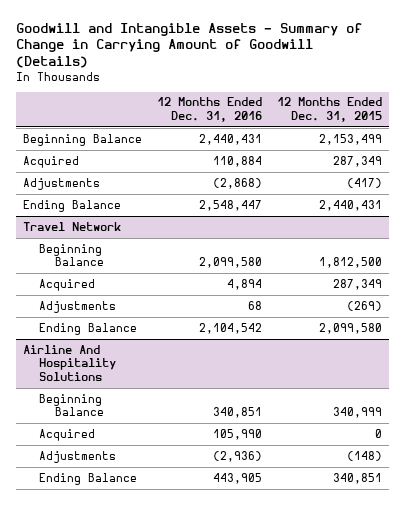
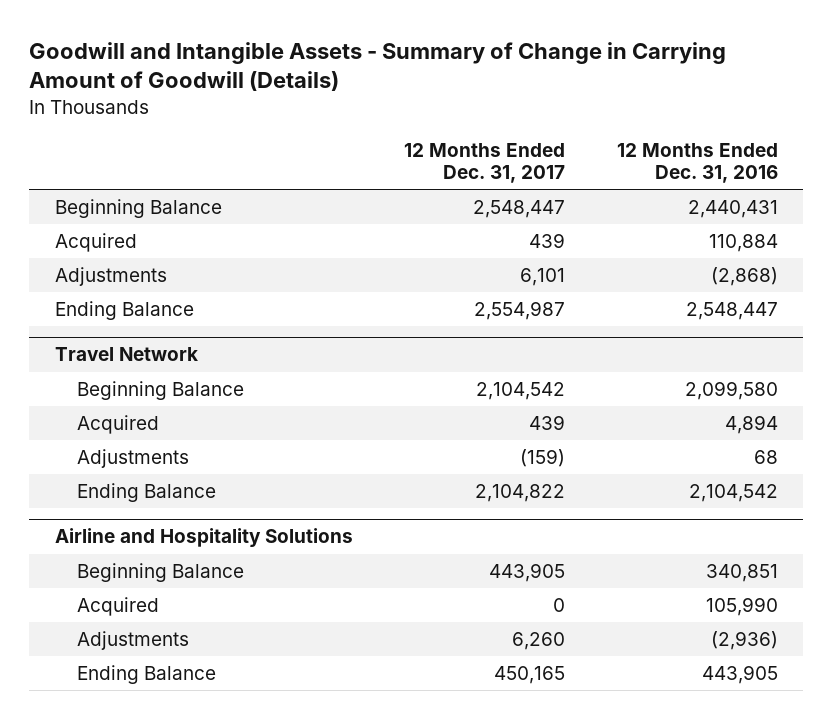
[276,97,382,122] 12 Months Ended Dec. 31, 2015 -> none
none -> [404,142,566,184] 12 Months Ended Dec. 31, 2017
[23,344,117,381] Airline And Hospitality Solutions -> [54,528,353,548] Airline and Hospitality Solutions

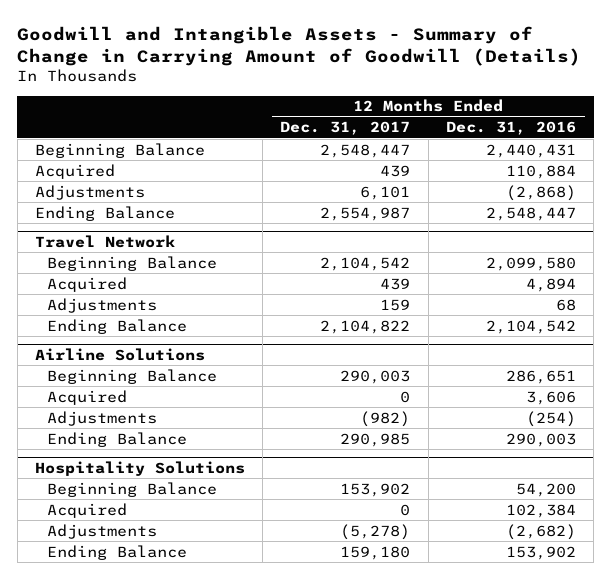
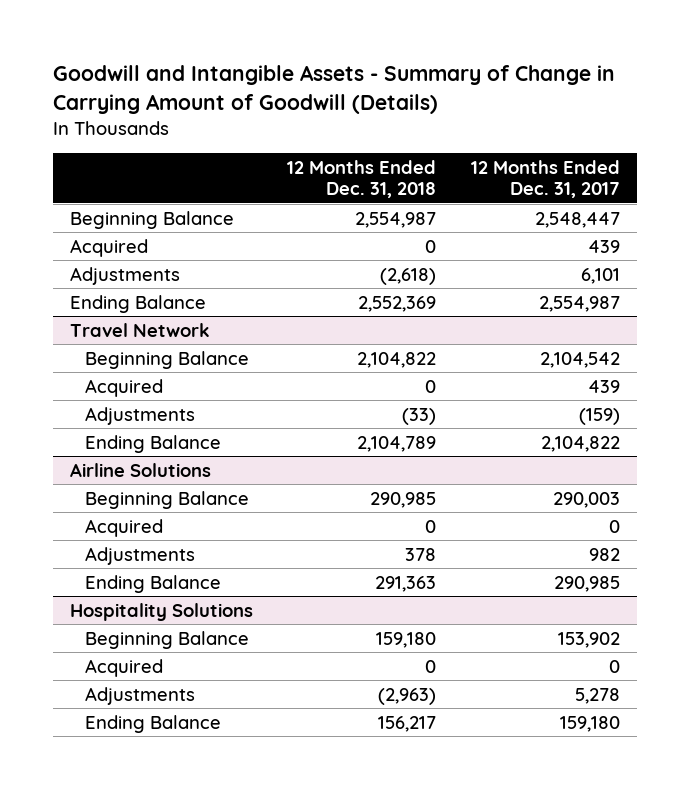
[445,121,576,136] Dec. 31, 2016 -> none
none -> [287,159,437,199] 12 Months Ended Dec. 31, 2018
[380,298,411,311] 159 -> [578,407,620,425] (159)
[360,410,411,427] (982) -> [588,547,620,561] 982
[340,523,411,540] (5,278) -> [574,687,620,704] 5,278

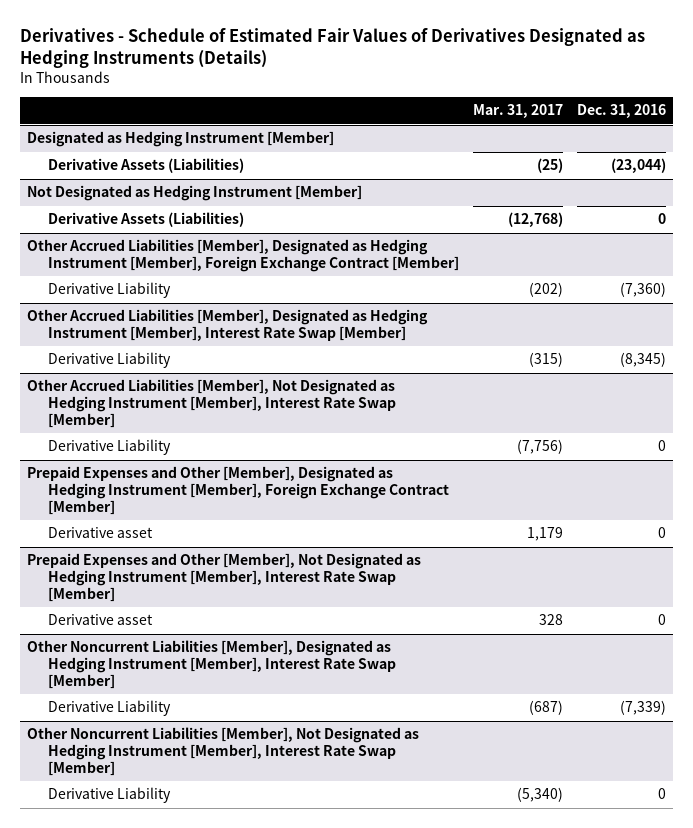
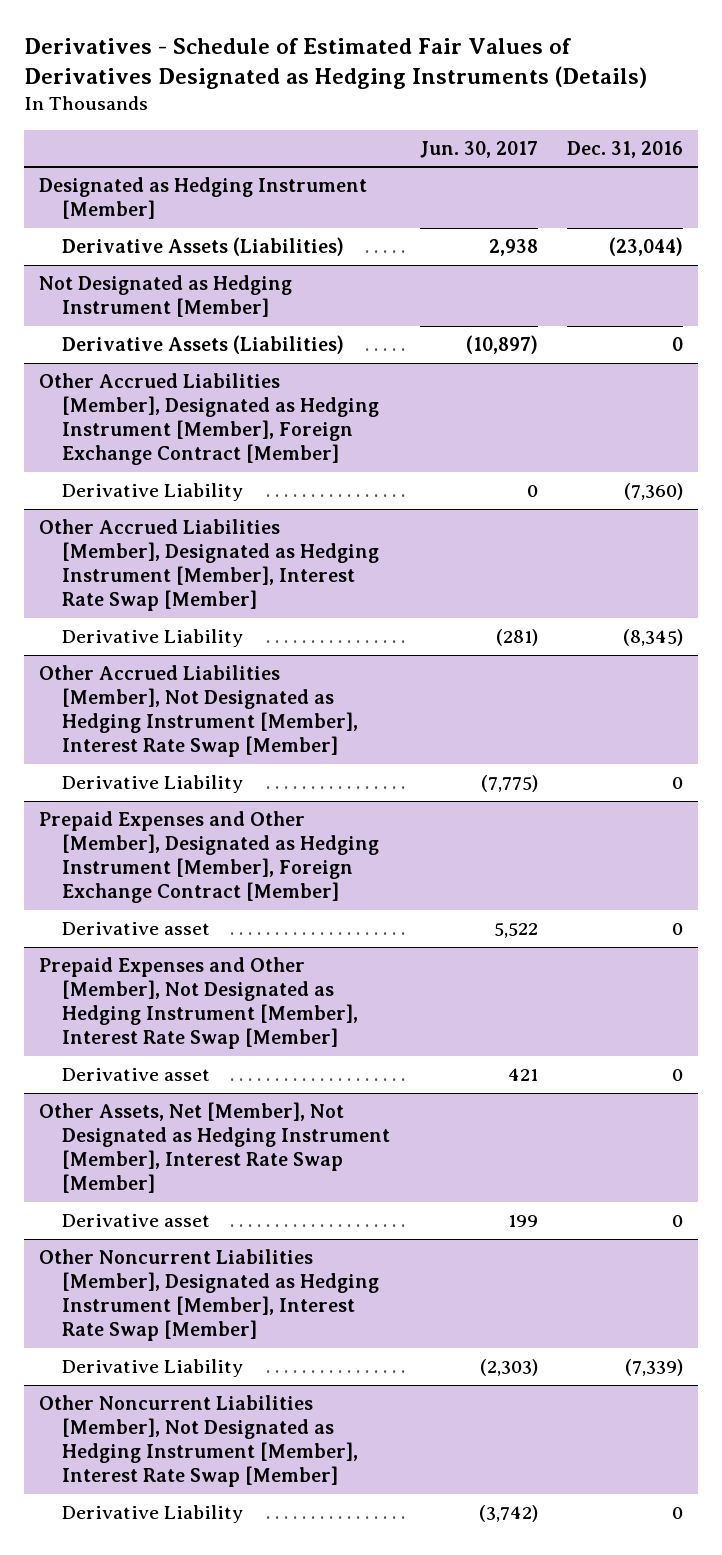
[472,104,563,119] Mar. 31, 2017 -> none
none -> [419,140,538,158] Jun. 30, 2017
none -> [39,1102,390,1194] Other Assets, Net [Member], Not Designated as Hedging Instrument [Member], Interest Rate Swap [Member]
none -> [61,1214,210,1228] Derivative asset

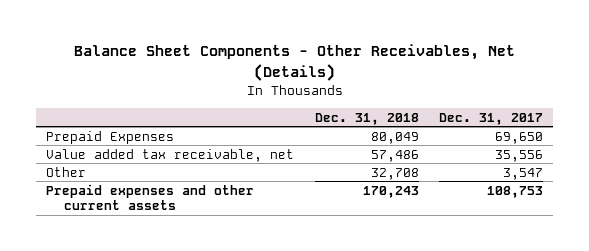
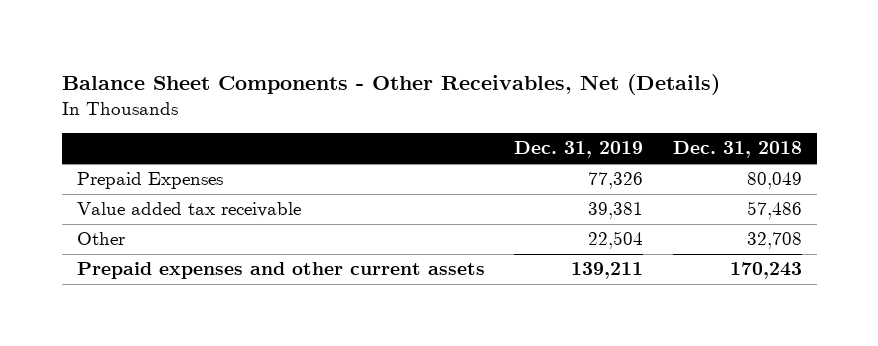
[439,112,544,125] Dec. 31, 2017 -> none
none -> [514,141,644,159] Dec. 31, 2019
[46,148,295,162] Value added tax receivable, net -> [76,202,301,218] Value added tax receivable

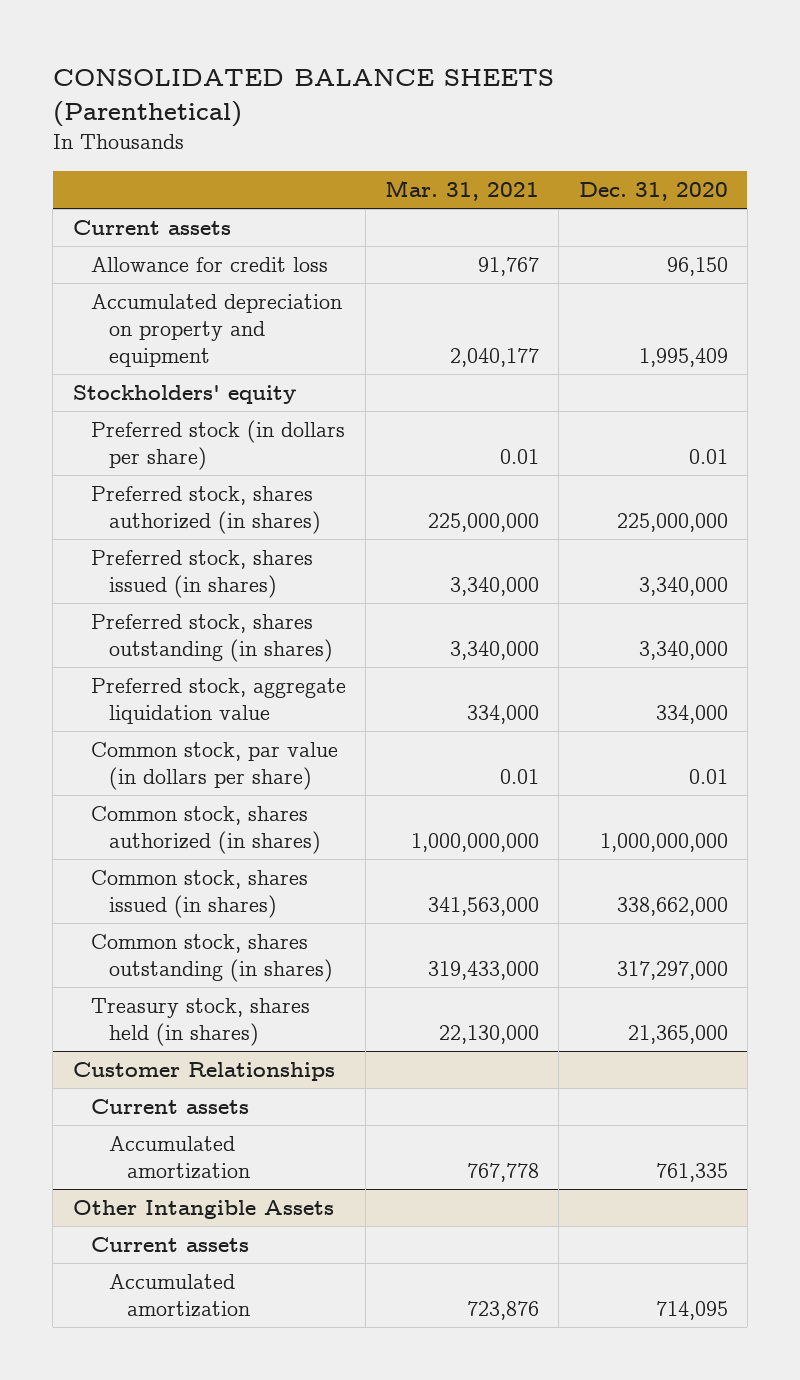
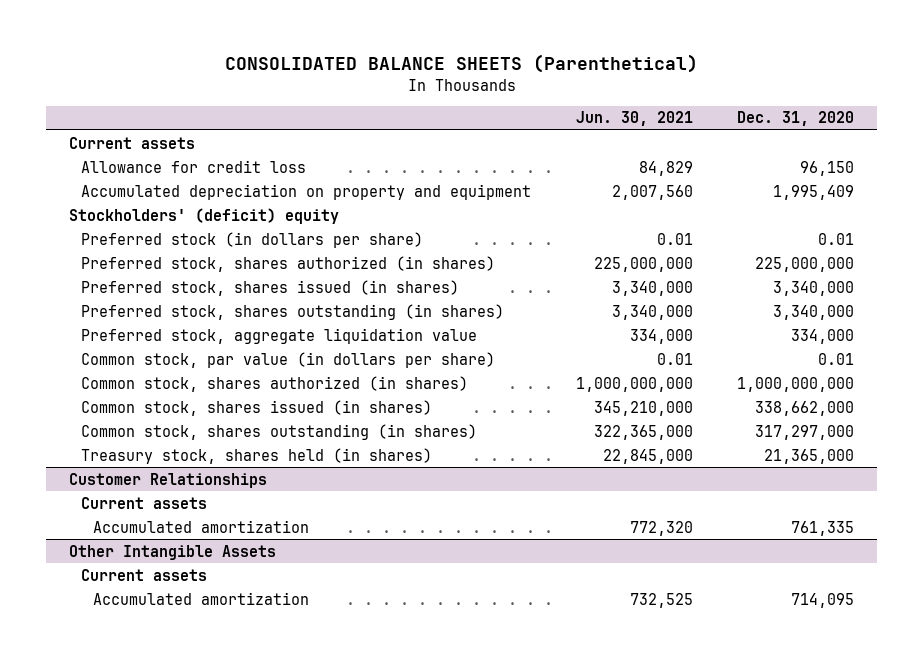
[385,180,540,202] Mar. 31, 2021 -> none
none -> [575,111,693,127] Jun. 30, 2021
[72,385,296,405] Stockholders' equity -> [68,207,339,224] Stockholders' (deficit) equity

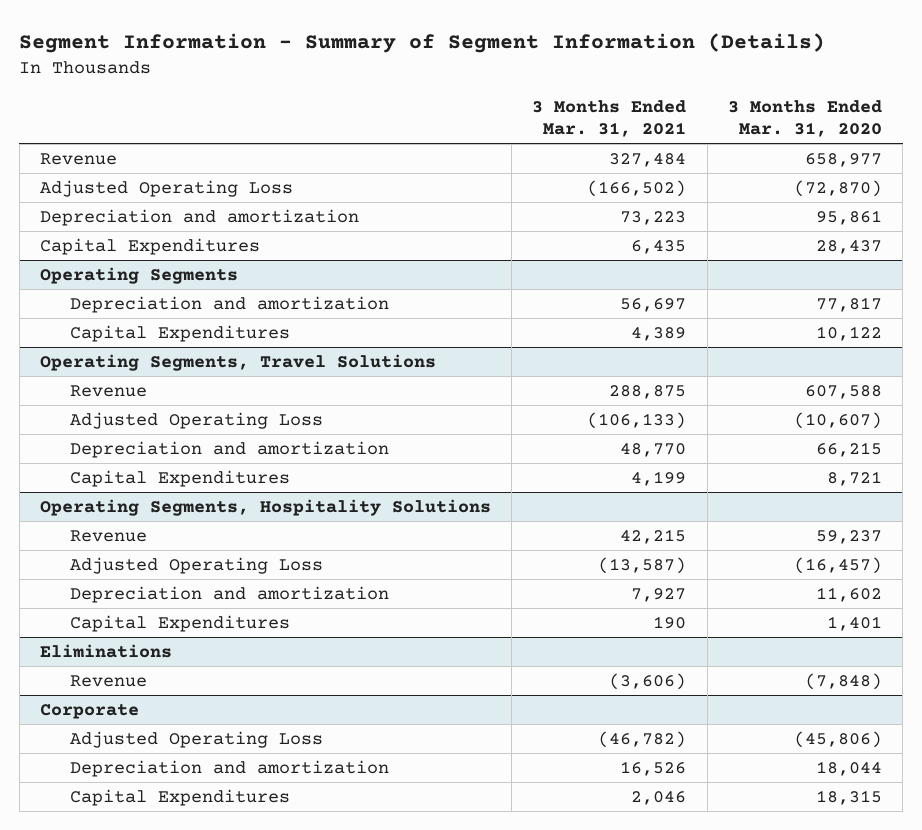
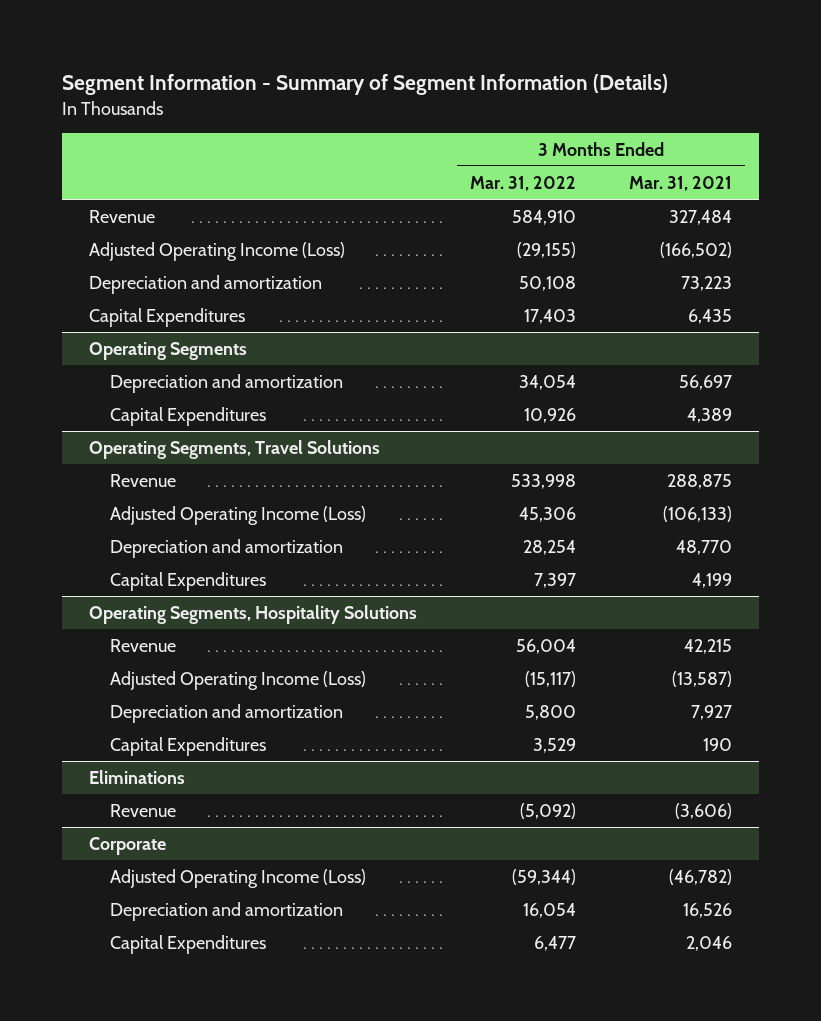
[727,99,882,138] 3 Months Ended Mar. 31, 2020 -> none
none -> [470,175,577,191] Mar. 31, 2022
[39,179,293,197] Adjusted Operating Loss -> [88,241,345,261] Adjusted Operating Income (Loss)
[69,411,323,429] Adjusted Operating Loss -> [109,505,366,525] Adjusted Operating Income (Loss)
[69,556,323,574] Adjusted Operating Loss -> [109,670,366,690] Adjusted Operating Income (Loss)
[69,730,323,748] Adjusted Operating Loss -> [109,868,366,888] Adjusted Operating Income (Loss)

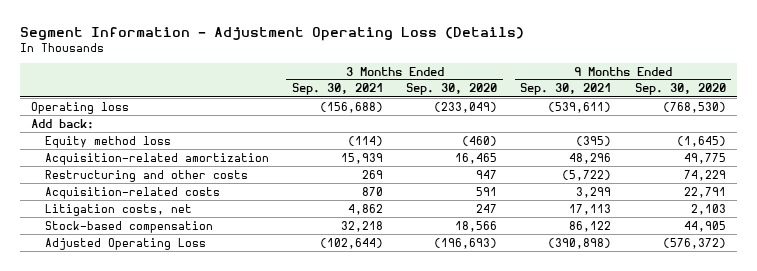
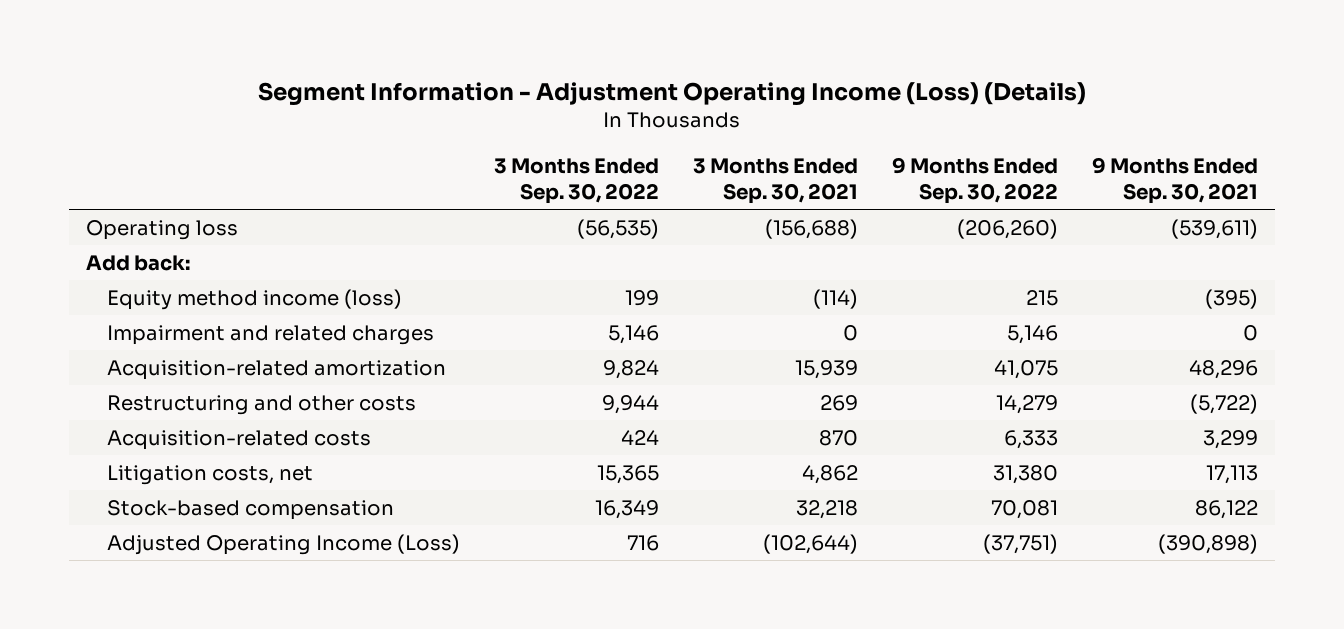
[19,27,524,42] Segment Information - Adjustment Operating Loss (Details) -> [257,82,1086,107] Segment Information - Adjustment Operating Income (Loss) (Details)
[406,83,498,96] Sep. 30, 2020 -> none
[634,83,726,96] Sep. 30, 2020 -> none
none -> [493,157,659,204] 3 Months Ended Sep. 30, 2022
none -> [891,156,1058,204] 9 Months Ended Sep. 30, 2022
[45,135,172,148] Equity method loss -> [106,289,402,311] Equity method income (loss)
none -> [106,325,434,346] Impairment and related charges
[45,237,207,250] Adjusted Operating Loss -> [106,534,460,556] Adjusted Operating Income (Loss)

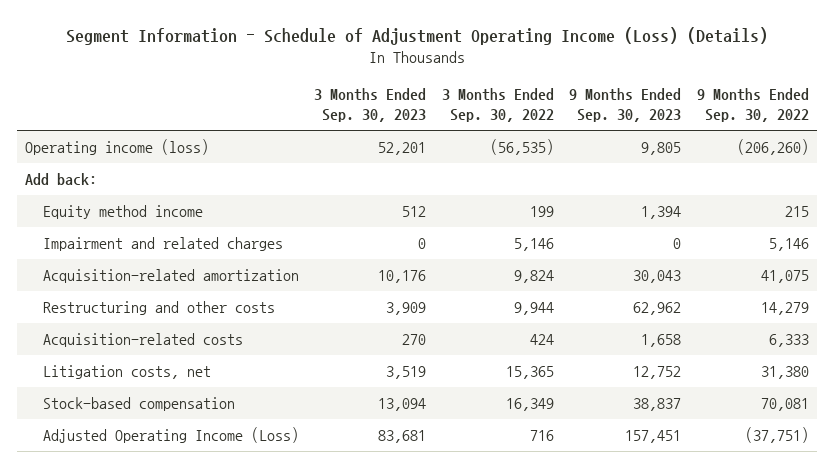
[257,82,1086,107] Segment Information - Adjustment Operating Income (Loss) (Details) -> [65,27,768,46] Segment Information - Schedule of Adjustment Operating Income (Loss) (Details)
[692,157,858,204] 3 Months Ended Sep. 30, 2021 -> none
[1091,156,1258,204] 9 Months Ended Sep. 30, 2021 -> none
none -> [314,87,427,122] 3 Months Ended Sep. 30, 2023
none -> [569,87,682,122] 9 Months Ended Sep. 30, 2023
[85,220,238,241] Operating loss -> [24,139,209,156] Operating income (loss)
[106,289,402,311] Equity method income (loss) -> [42,205,203,220] Equity method income

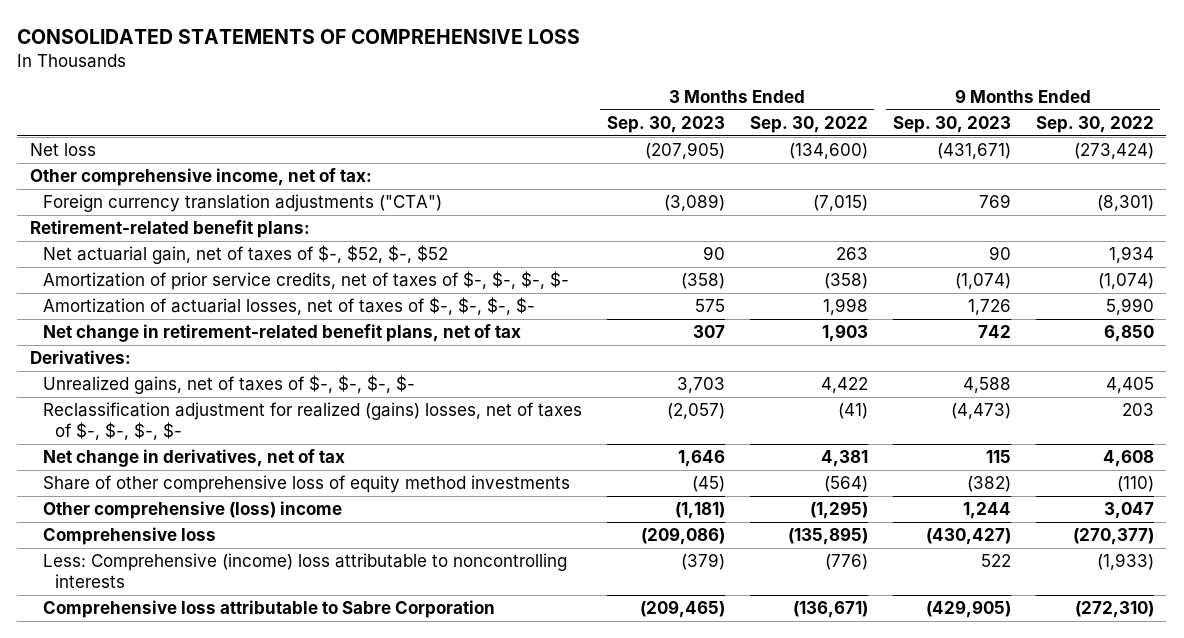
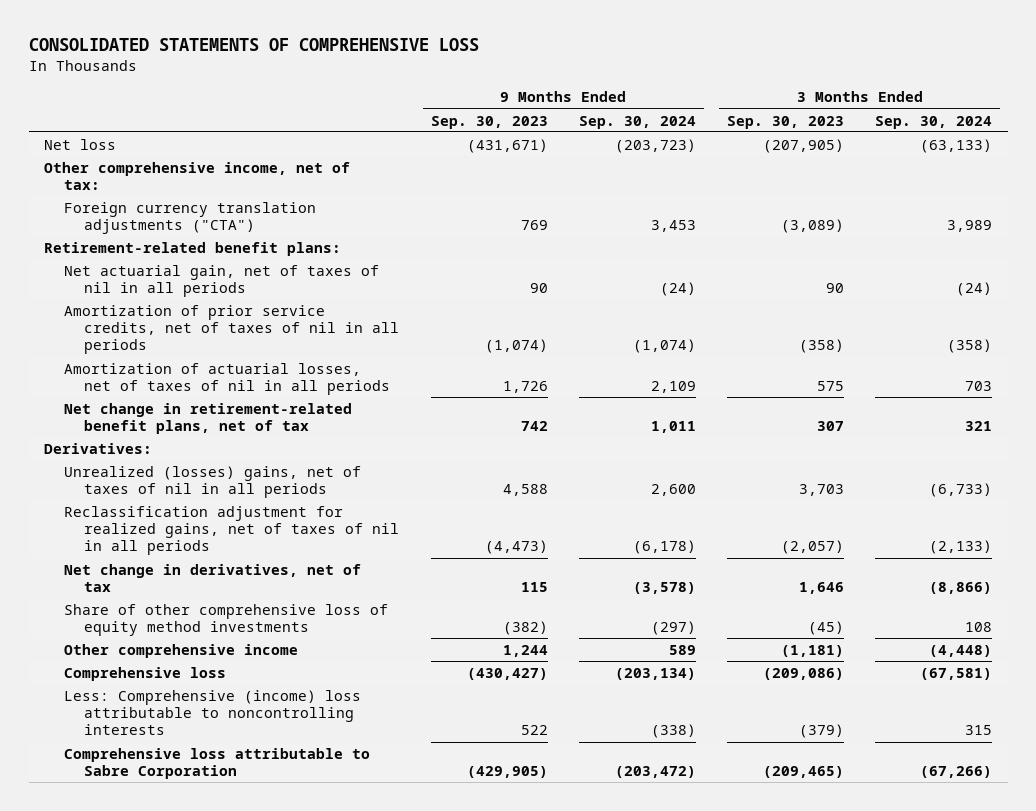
[749,116,868,134] Sep. 30, 2022 -> none
[1035,116,1154,134] Sep. 30, 2022 -> none
none -> [578,115,696,129] Sep. 30, 2024
none -> [875,115,993,129] Sep. 30, 2024
[42,245,448,265] Net actuarial gain, net of taxes of $-, $52, $-, $52 -> [64,264,380,298] Net actuarial gain, net of taxes of nil in all periods
[42,271,569,291] Amortization of prior service credits, net of taxes of $-, $-, $-, $- -> [64,304,400,355] Amortization of prior service credits, net of taxes of nil in all periods
[42,297,535,316] Amortization of actuarial losses, net of taxes of $-, $-, $-, $- -> [64,362,391,396] Amortization of actuarial losses, net of taxes of nil in all periods
[42,375,415,395] Unrealized gains, net of taxes of $-, $-, $-, $- -> [64,465,362,499] Unrealized (losses) gains, net of taxes of nil in all periods
[42,402,582,441] Reclassification adjustment for realized (gains) losses, net of taxes of $-, $-, $-, $- -> [64,505,400,556] Reclassification adjustment for realized gains, net of taxes of nil in all periods
[42,501,342,520] Other comprehensive (loss) income -> [64,643,299,658] Other comprehensive income

